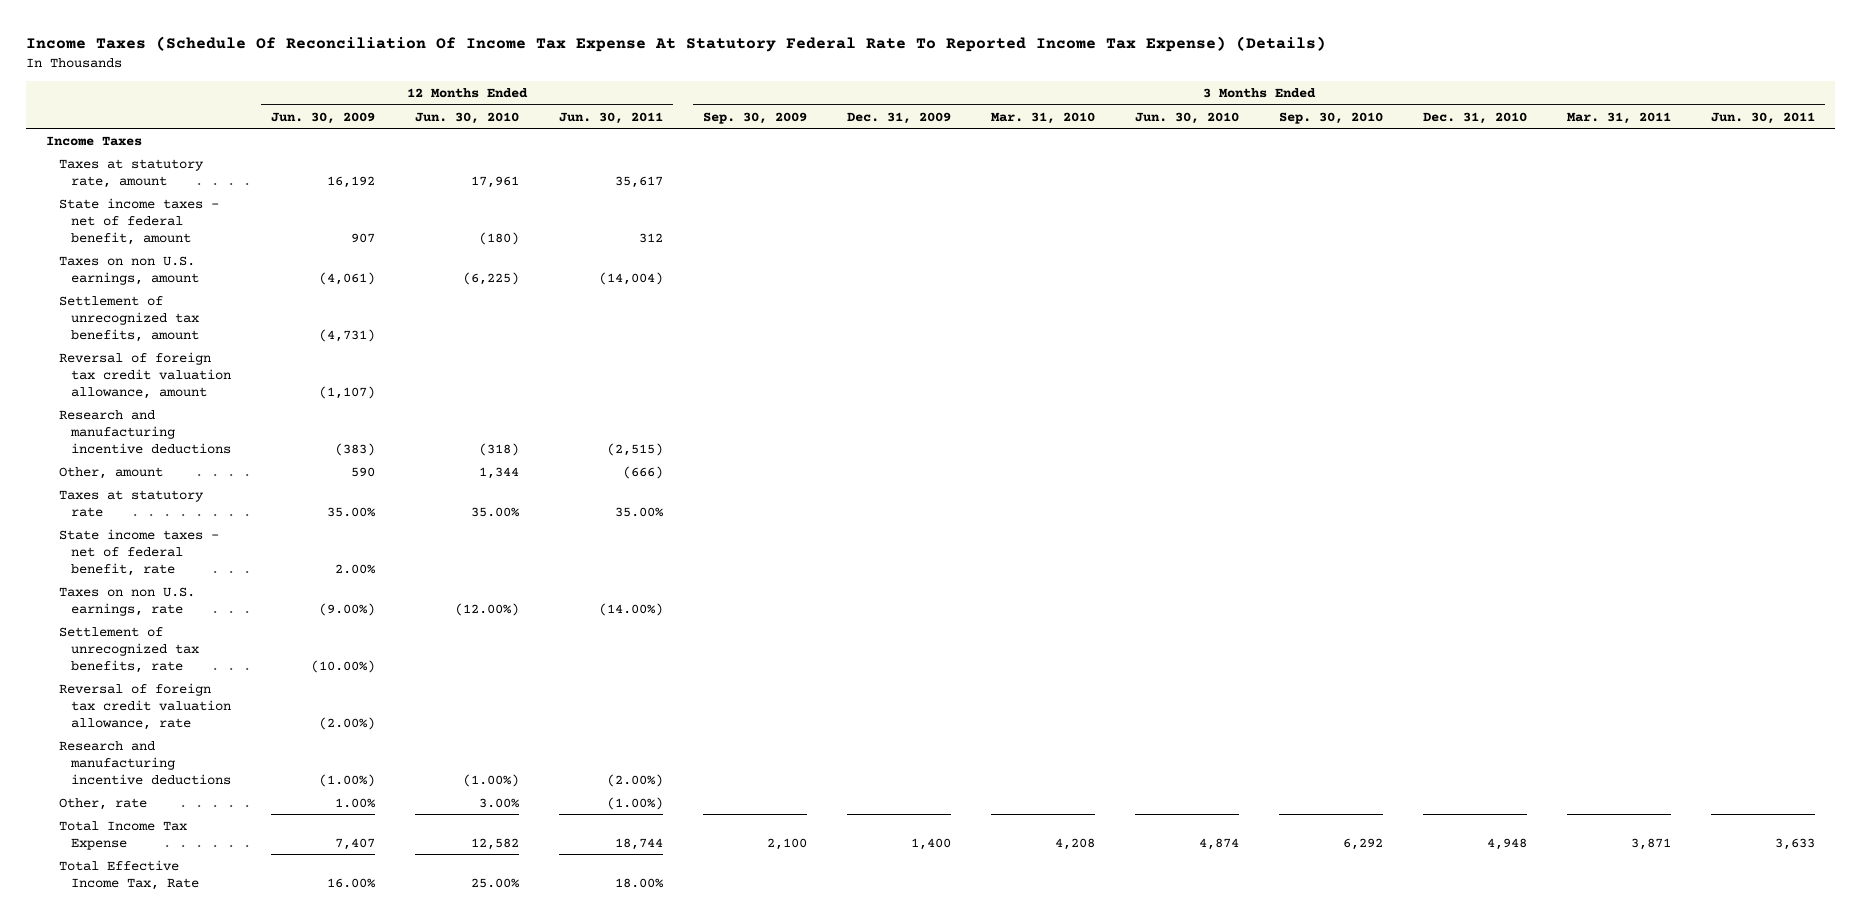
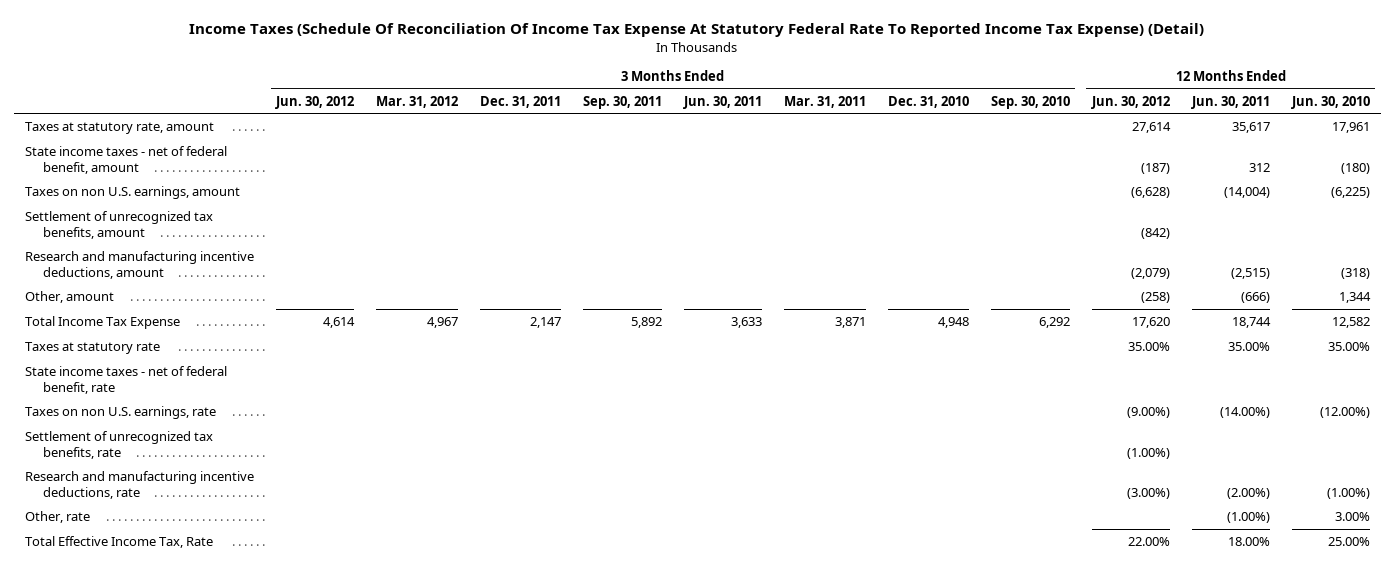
[25,36,1326,53] Income Taxes (Schedule Of Reconciliation Of Income Tax Expense At Statutory Federal Rate To Reported Income Tax Expense) (Details) -> [189,23,1205,38] Income Taxes (Schedule Of Reconciliation Of Income Tax Expense At Statutory Federal Rate To Reported Income Tax Expense) (Detail)
[271,111,376,124] Jun. 30, 2009 -> none
[703,111,808,124] Sep. 30, 2009 -> none
[847,111,952,124] Dec. 31, 2009 -> none
[991,111,1096,124] Mar. 31, 2010 -> none
[1135,111,1240,124] Jun. 30, 2010 -> none
none -> [275,95,355,109] Jun. 30, 2012
none -> [376,95,459,108] Mar. 31, 2012
none -> [480,95,562,108] Dec. 31, 2011
none -> [583,95,663,109] Sep. 30, 2011
none -> [1090,95,1170,109] Jun. 30, 2012
[45,135,142,146] Income Taxes -> none
[58,351,232,399] Reversal of foreign tax credit valuation allowance, amount -> none
[58,409,232,454] Research and manufacturing incentive deductions -> [25,250,255,279] Research and manufacturing incentive deductions, amount
[58,820,187,850] Total Income Tax Expense -> [25,315,181,329] Total Income Tax Expense
[58,682,232,730] Reversal of foreign tax credit valuation allowance, rate -> none
[58,740,232,785] Research and manufacturing incentive deductions -> [25,470,255,499] Research and manufacturing incentive deductions, rate

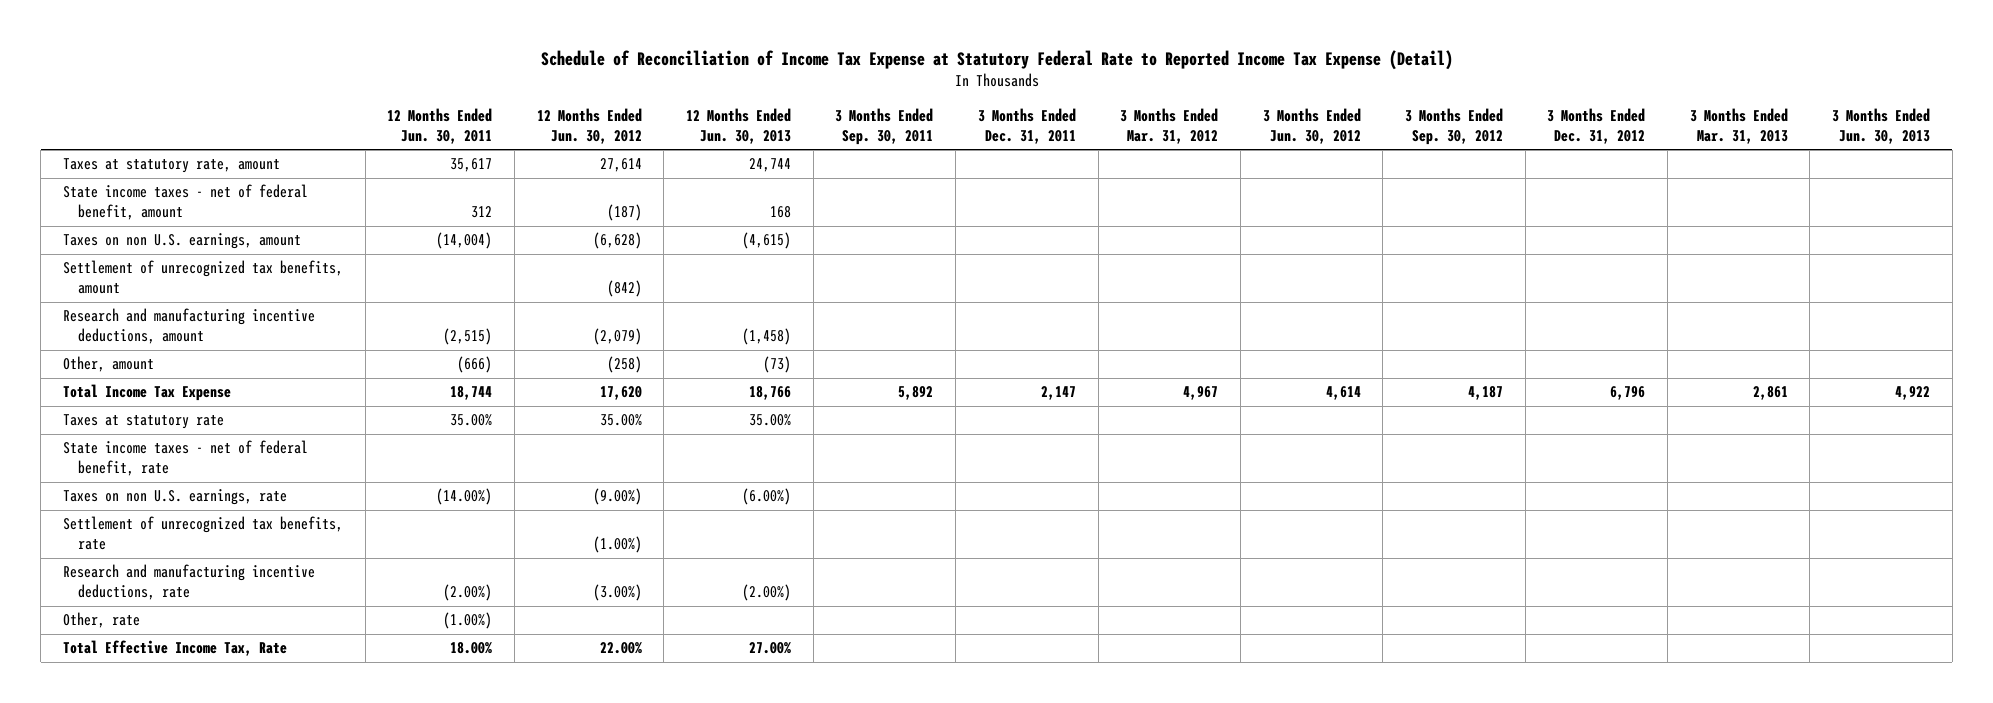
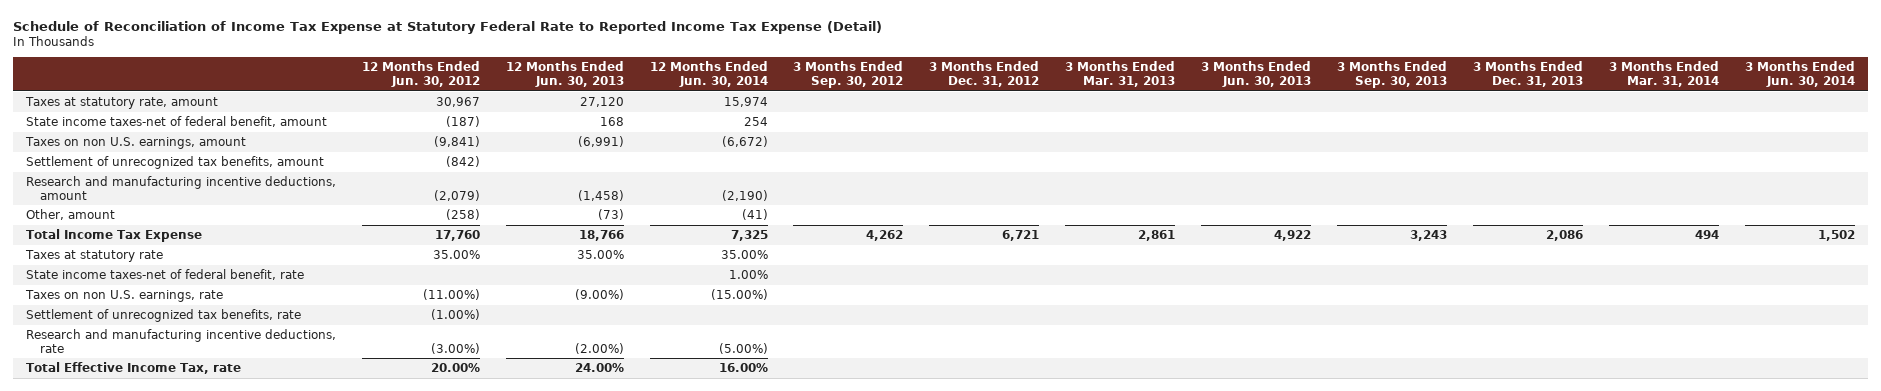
[387,107,493,144] 12 Months Ended Jun. 30, 2011 -> none
[835,107,934,145] 3 Months Ended Sep. 30, 2011 -> none
[977,107,1076,144] 3 Months Ended Dec. 31, 2011 -> none
[1120,107,1219,144] 3 Months Ended Mar. 31, 2012 -> none
[1262,107,1361,144] 3 Months Ended Jun. 30, 2012 -> none
none -> [649,61,768,88] 12 Months Ended Jun. 30, 2014
none -> [1336,61,1447,89] 3 Months Ended Sep. 30, 2013
none -> [1472,61,1583,88] 3 Months Ended Dec. 31, 2013
none -> [1608,61,1719,88] 3 Months Ended Mar. 31, 2014
none -> [1744,61,1855,88] 3 Months Ended Jun. 30, 2014
[599,158,642,173] 27,614 -> [435,96,480,107] 30,967
[749,158,792,173] 24,744 -> [579,96,624,107] 27,120
[63,184,309,221] State income taxes - net of federal benefit, amount -> [25,115,327,127] State income taxes-net of federal benefit, amount
[592,232,642,250] (6,628) -> [433,135,480,147] (9,841)
[742,232,792,250] (4,615) -> [577,135,624,147] (6,991)
[599,386,642,401] 17,620 -> [434,229,480,241] 17,760
[1467,386,1503,401] 4,187 -> [866,229,904,241] 4,262
[1610,386,1646,401] 6,796 -> [1002,229,1040,241] 6,721
[63,440,309,477] State income taxes - net of federal benefit, rate -> [25,268,304,280] State income taxes-net of federal benefit, rate
[592,488,642,506] (9.00%) -> [422,288,480,300] (11.00%)
[742,488,792,506] (6.00%) -> [574,288,624,300] (9.00%)
[63,612,141,629] Other, rate -> none
[63,640,288,657] Total Effective Income Tax, Rate -> [25,361,241,374] Total Effective Income Tax, rate
[599,642,642,655] 22.00% -> [430,362,480,372] 20.00%
[749,642,792,655] 27.00% -> [574,362,624,372] 24.00%

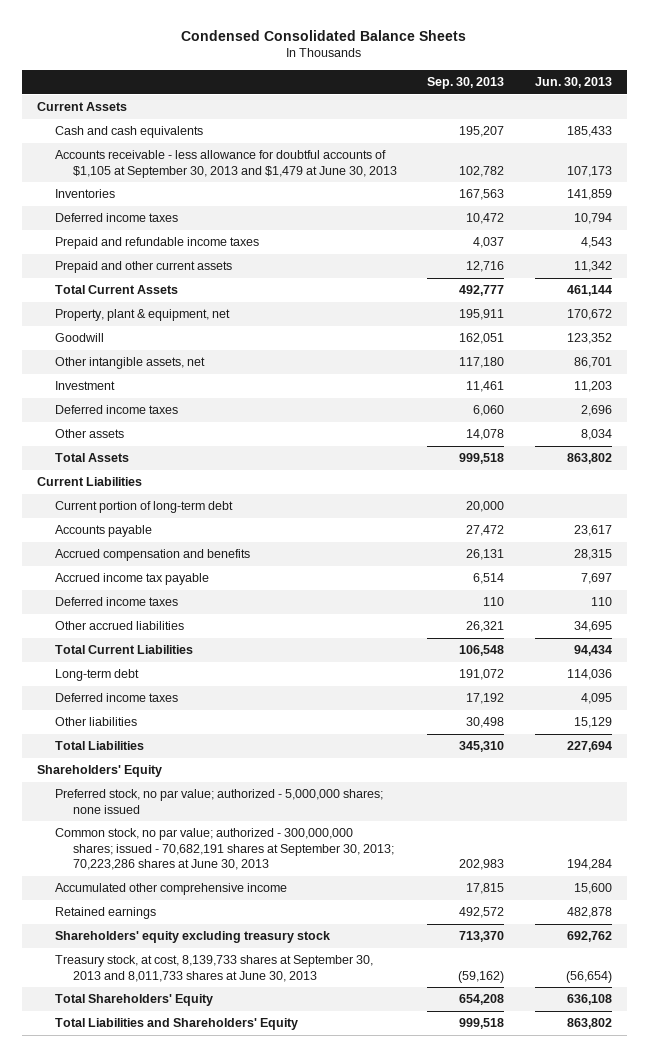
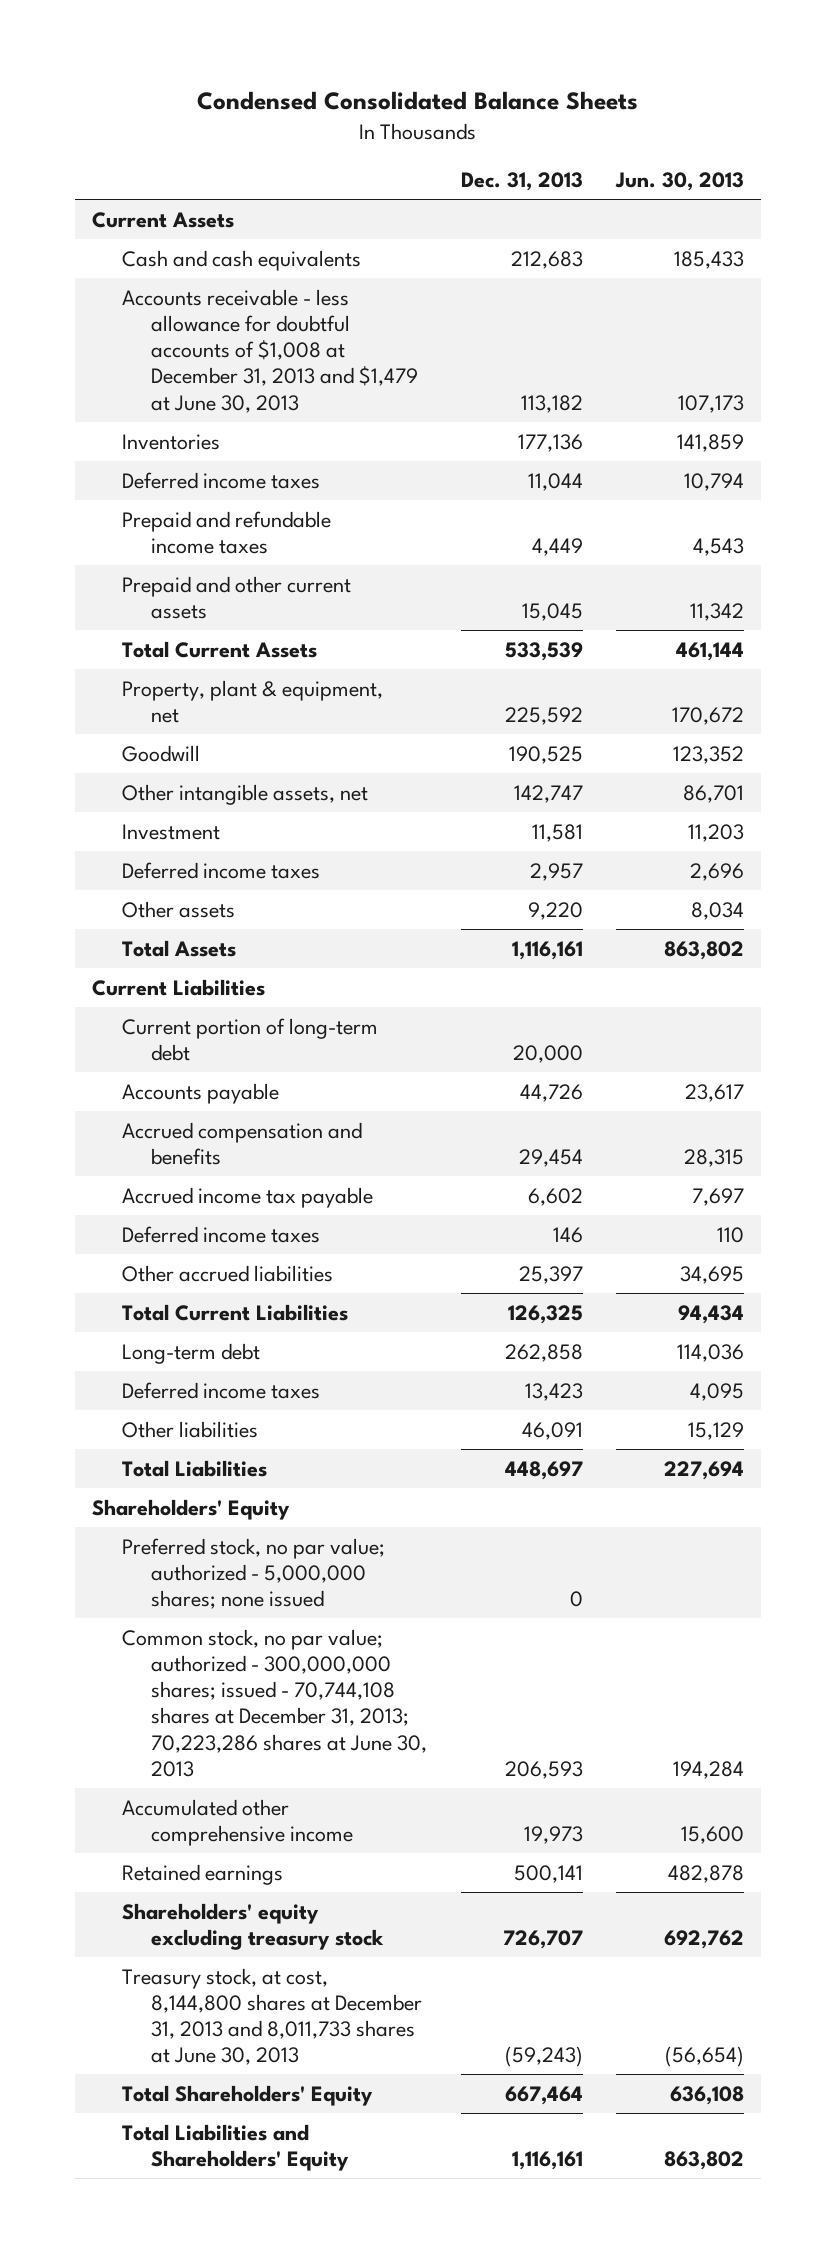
[427,77,505,90] Sep. 30, 2013 -> none
none -> [460,172,583,192] Dec. 31, 2013
[54,150,397,178] Accounts receivable - less allowance for doubtful accounts of $1,105 at September 30, 2013 and $1,479 at June 30, 2013 -> [121,288,419,413] Accounts receivable - less allowance for doubtful accounts of $1,008 at December 31, 2013 and $1,479 at June 30, 2013
[54,828,394,871] Common stock, no par value; authorized - 300,000,000 shares; issued - 70,682,191 shares at September 30, 2013; 70,223,286 shares at June 30, 2013 -> [121,1628,428,1777] Common stock, no par value; authorized - 300,000,000 shares; issued - 70,744,108 shares at December 31, 2013; 70,223,286 shares at June 30, 2013
[54,955,373,982] Treasury stock, at cost, 8,139,733 shares at September 30, 2013 and 8,011,733 shares at June 30, 2013 -> [121,1967,423,2066] Treasury stock, at cost, 8,144,800 shares at December 31, 2013 and 8,011,733 shares at June 30, 2013

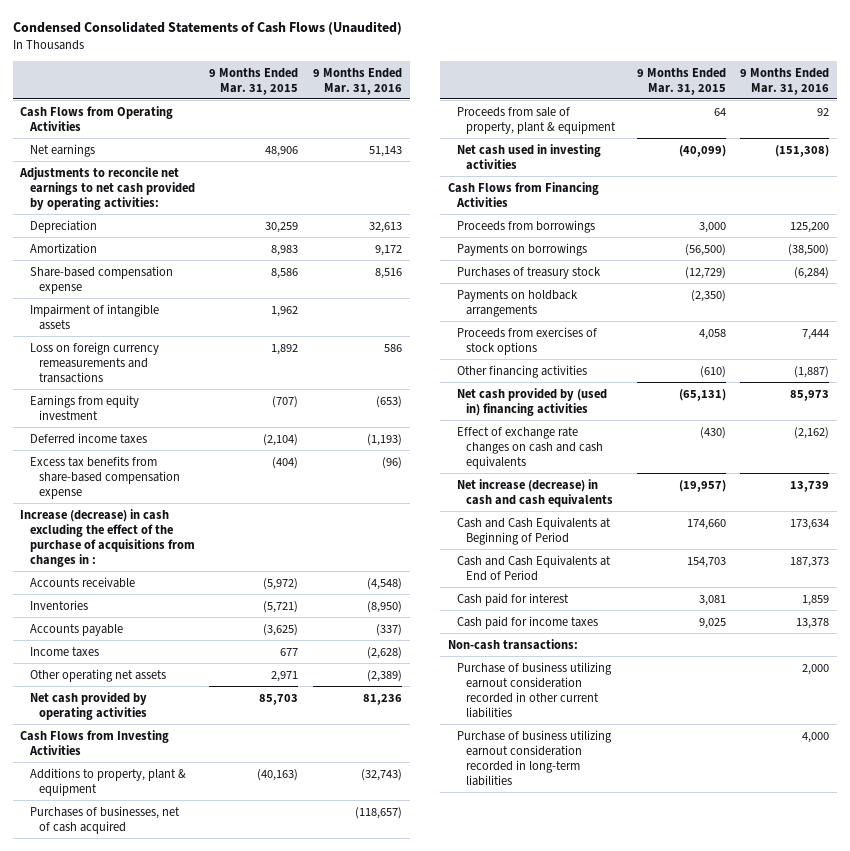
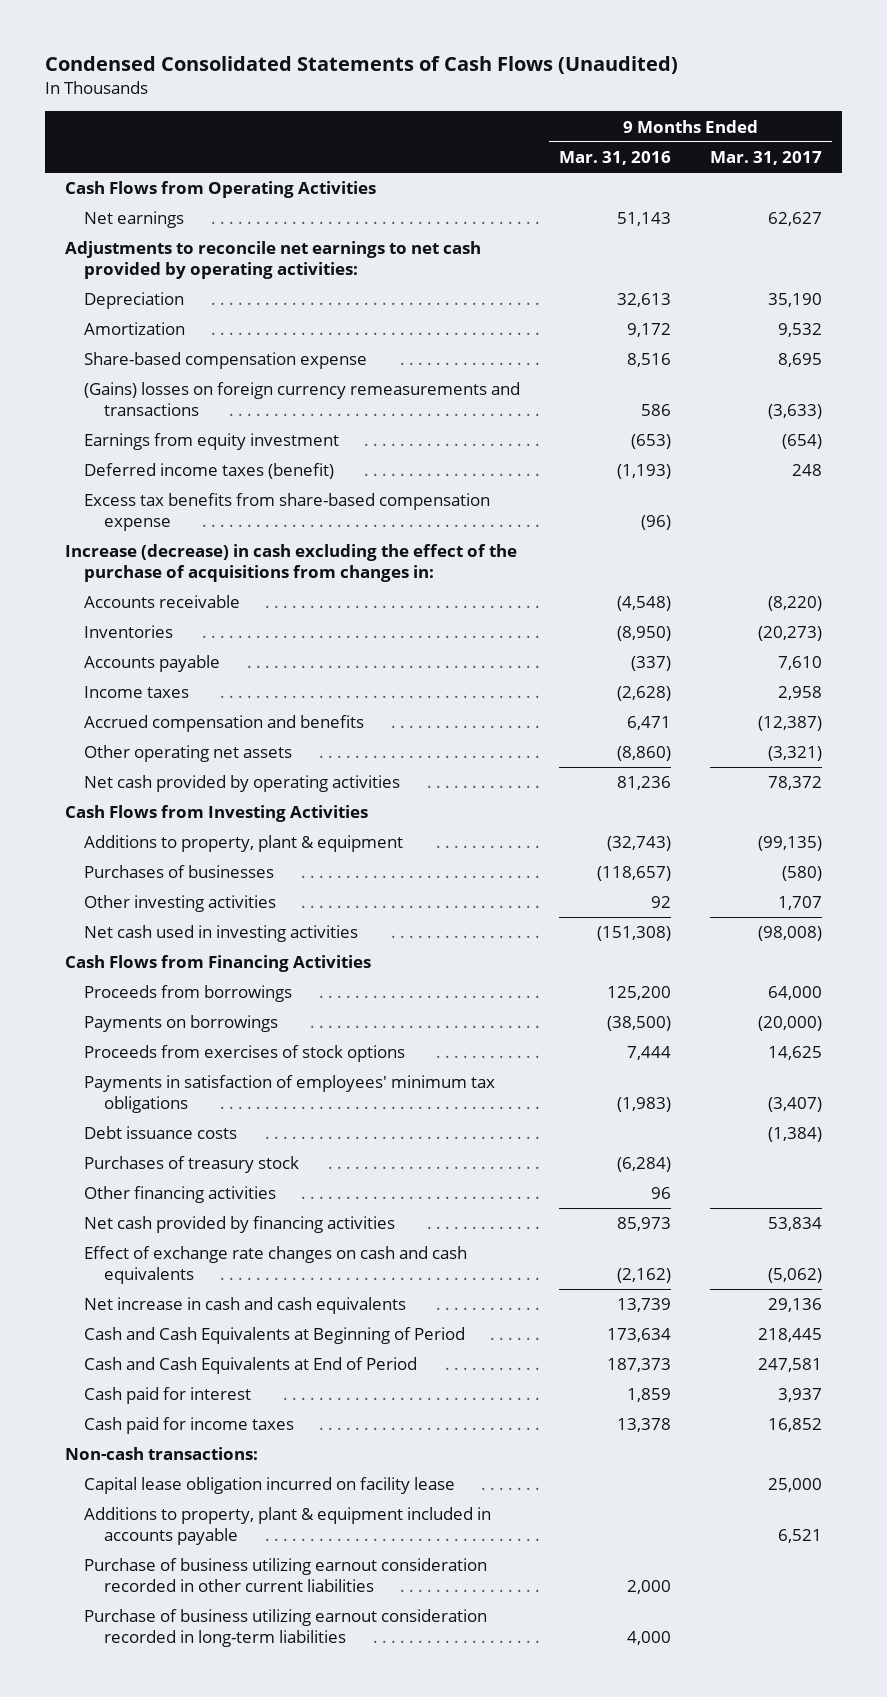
[209,67,299,95] 9 Months Ended Mar. 31, 2015 -> none
none -> [710,150,823,165] Mar. 31, 2017
[29,303,159,330] Impairment of intangible assets -> none
[29,341,159,383] Loss on foreign currency remeasurements and transactions -> [84,382,521,416] (Gains) losses on foreign currency remeasurements and transactions
[29,432,147,444] Deferred income taxes -> [84,463,335,480] Deferred income taxes (benefit)
[20,508,195,567] Increase (decrease) in cash excluding the effect of the purchase of acquisitions from changes in : -> [64,544,517,582] Increase (decrease) in cash excluding the effect of the purchase of acquisitions from changes in:
none -> [84,715,365,733] Accrued compensation and benefits
[367,669,403,682] (2,389) -> [617,746,672,762] (8,860)
[456,106,616,134] Proceeds from sale of property, plant & equipment -> none
[29,805,180,834] Purchases of businesses, net of cash acquired -> [84,865,275,879] Purchases of businesses
none -> [84,895,277,913] Other investing activities
[456,289,578,317] Payments on holdback arrangements -> none
none -> [84,1075,496,1113] Payments in satisfaction of employees' minimum tax obligations
none -> [84,1126,238,1140] Debt issuance costs
[456,266,601,279] Purchases of treasury stock -> [84,1156,300,1174] Purchases of treasury stock
[794,365,830,378] (1,887) -> [651,1187,672,1200] 96
[456,387,607,416] Net cash provided by (used in) financing activities -> [84,1216,396,1234] Net cash provided by financing activities
[456,478,613,507] Net increase (decrease) in cash and cash equivalents -> [84,1297,407,1315] Net increase in cash and cash equivalents
none -> [84,1477,456,1495] Capital lease obligation incurred on facility lease
none -> [84,1507,492,1545] Additions to property, plant & equipment included in accounts payable

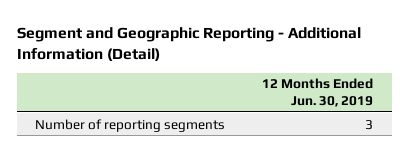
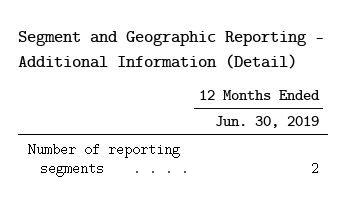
[365,119,374,130] 3 -> [310,162,319,176] 2

